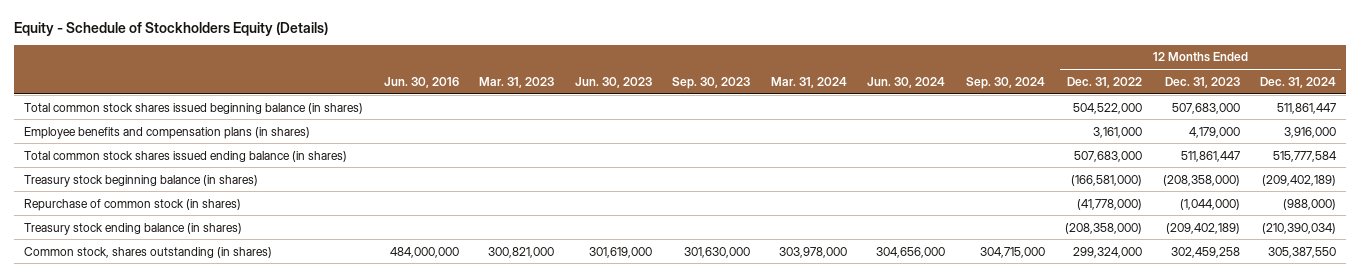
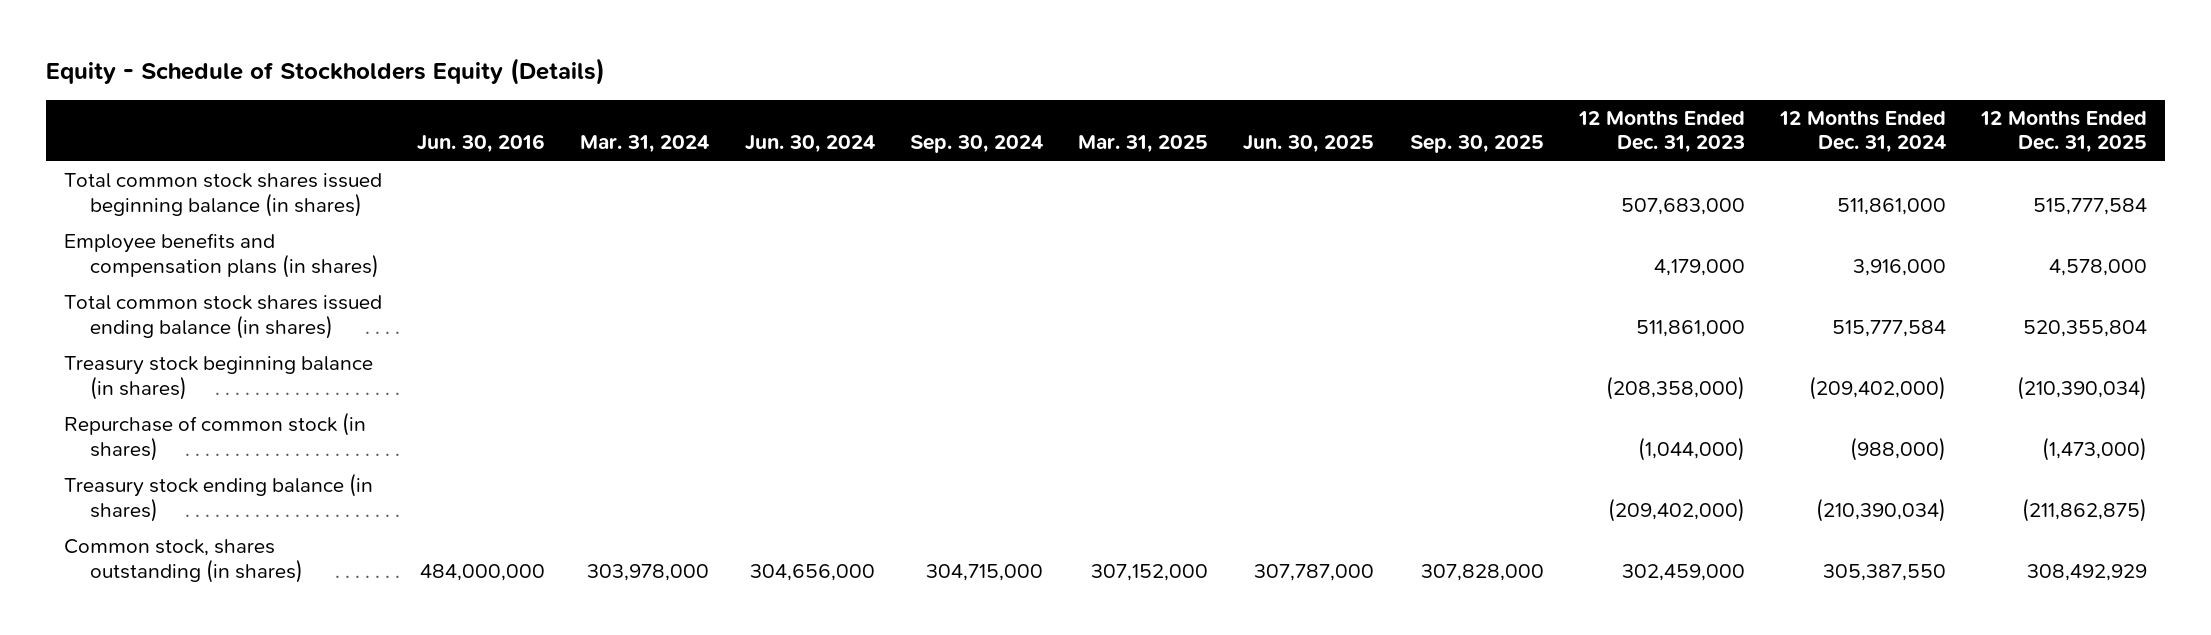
[479,76,555,88] Mar. 31, 2023 -> none
[574,76,652,88] Jun. 30, 2023 -> none
[672,76,751,89] Sep. 30, 2023 -> none
[1067,76,1143,88] Dec. 31, 2022 -> none
none -> [1078,135,1209,154] Mar. 31, 2025
none -> [1243,135,1375,154] Jun. 30, 2025
none -> [1409,135,1544,154] Sep. 30, 2025
none -> [1980,110,2148,154] 12 Months Ended Dec. 31, 2025
[1277,102,1337,114] 511,861,447 -> [1836,197,1946,215] 511,861,000
[1180,150,1240,162] 511,861,447 -> [1635,319,1745,337] 511,861,000
[1262,174,1337,186] (209,402,189) -> [1808,375,1946,400] (209,402,000)
[1165,222,1240,234] (209,402,189) -> [1607,497,1745,522] (209,402,000)
[1170,246,1240,258] 302,459,258 -> [1621,563,1745,581] 302,459,000

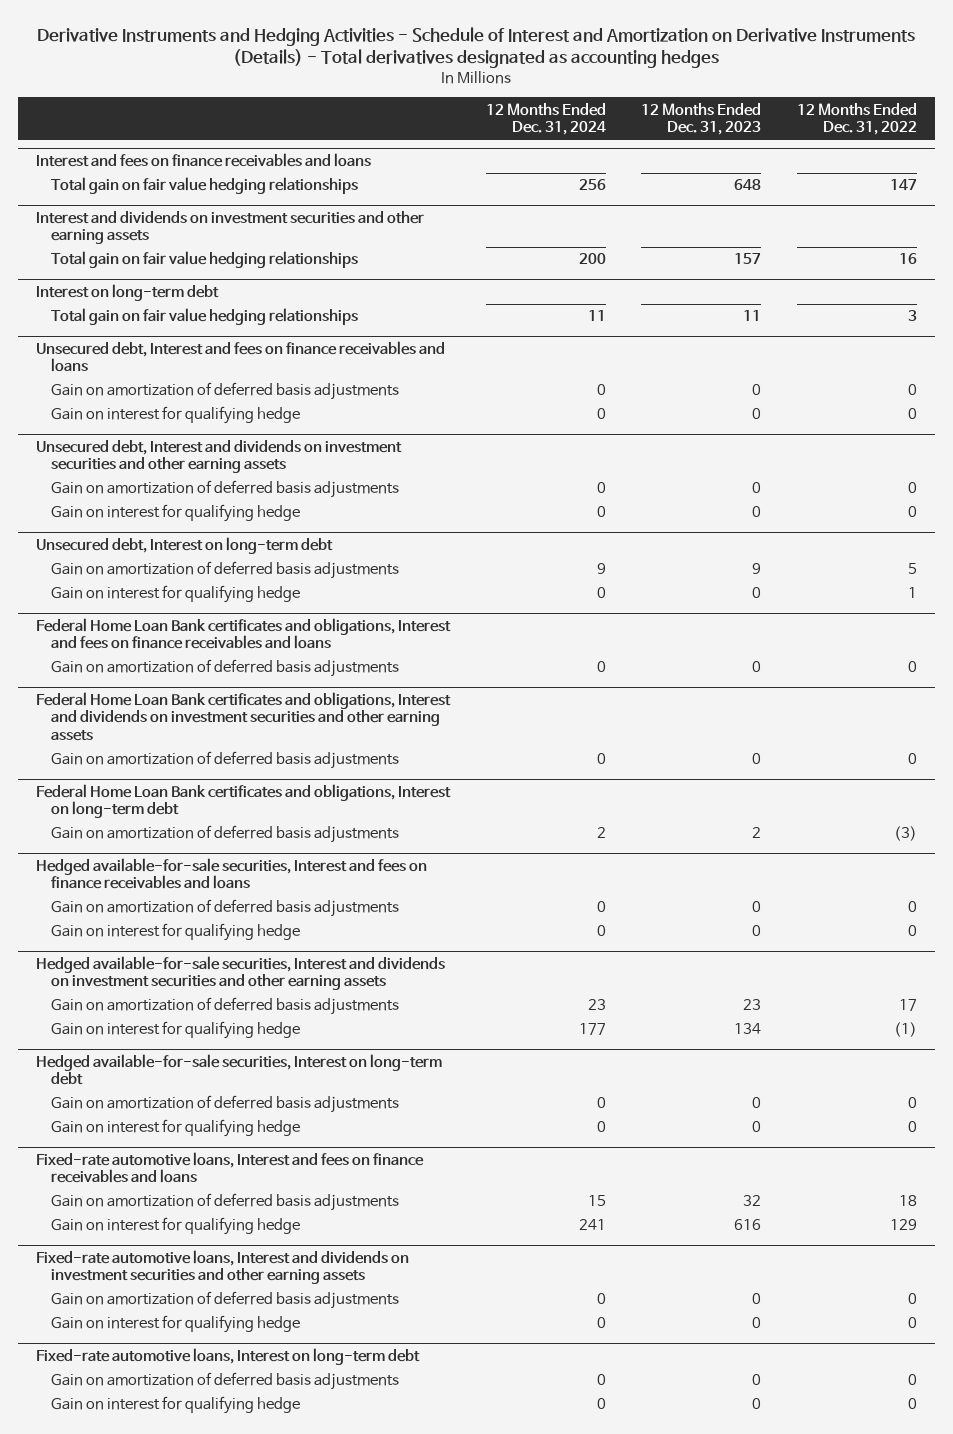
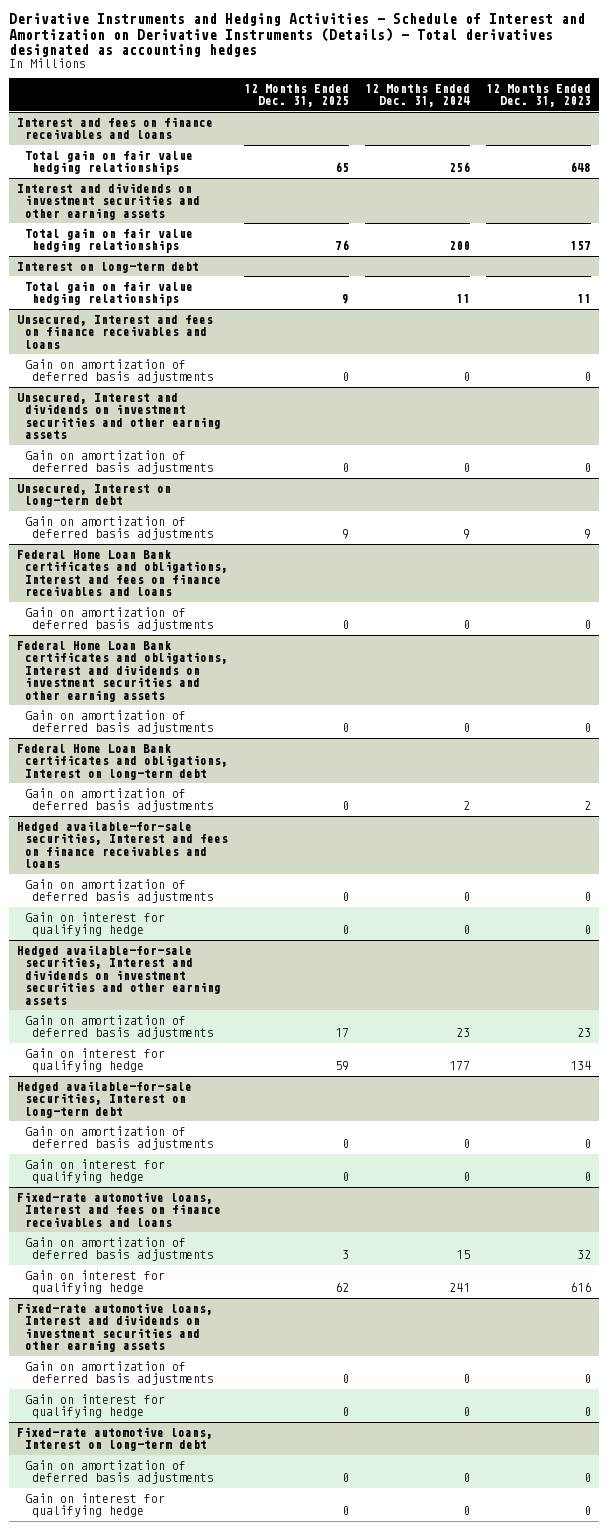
[796,102,917,136] 12 Months Ended Dec. 31, 2022 -> none
none -> [243,83,349,108] 12 Months Ended Dec. 31, 2025
[36,341,446,373] Unsecured debt, Interest and fees on finance receivables and loans -> [17,314,214,349] Unsecured, Interest and fees on finance receivables and loans
[51,406,301,425] Gain on interest for qualifying hedge -> none
[36,440,403,474] Unsecured debt, Interest and dividends on investment securities and other earning assets -> [17,392,221,440] Unsecured, Interest and dividends on investment securities and other earning assets
[51,504,301,523] Gain on interest for qualifying hedge -> none
[36,537,334,555] Unsecured debt, Interest on long-term debt -> [17,483,172,508] Unsecured, Interest on long-term debt
[51,585,301,604] Gain on interest for qualifying hedge -> none

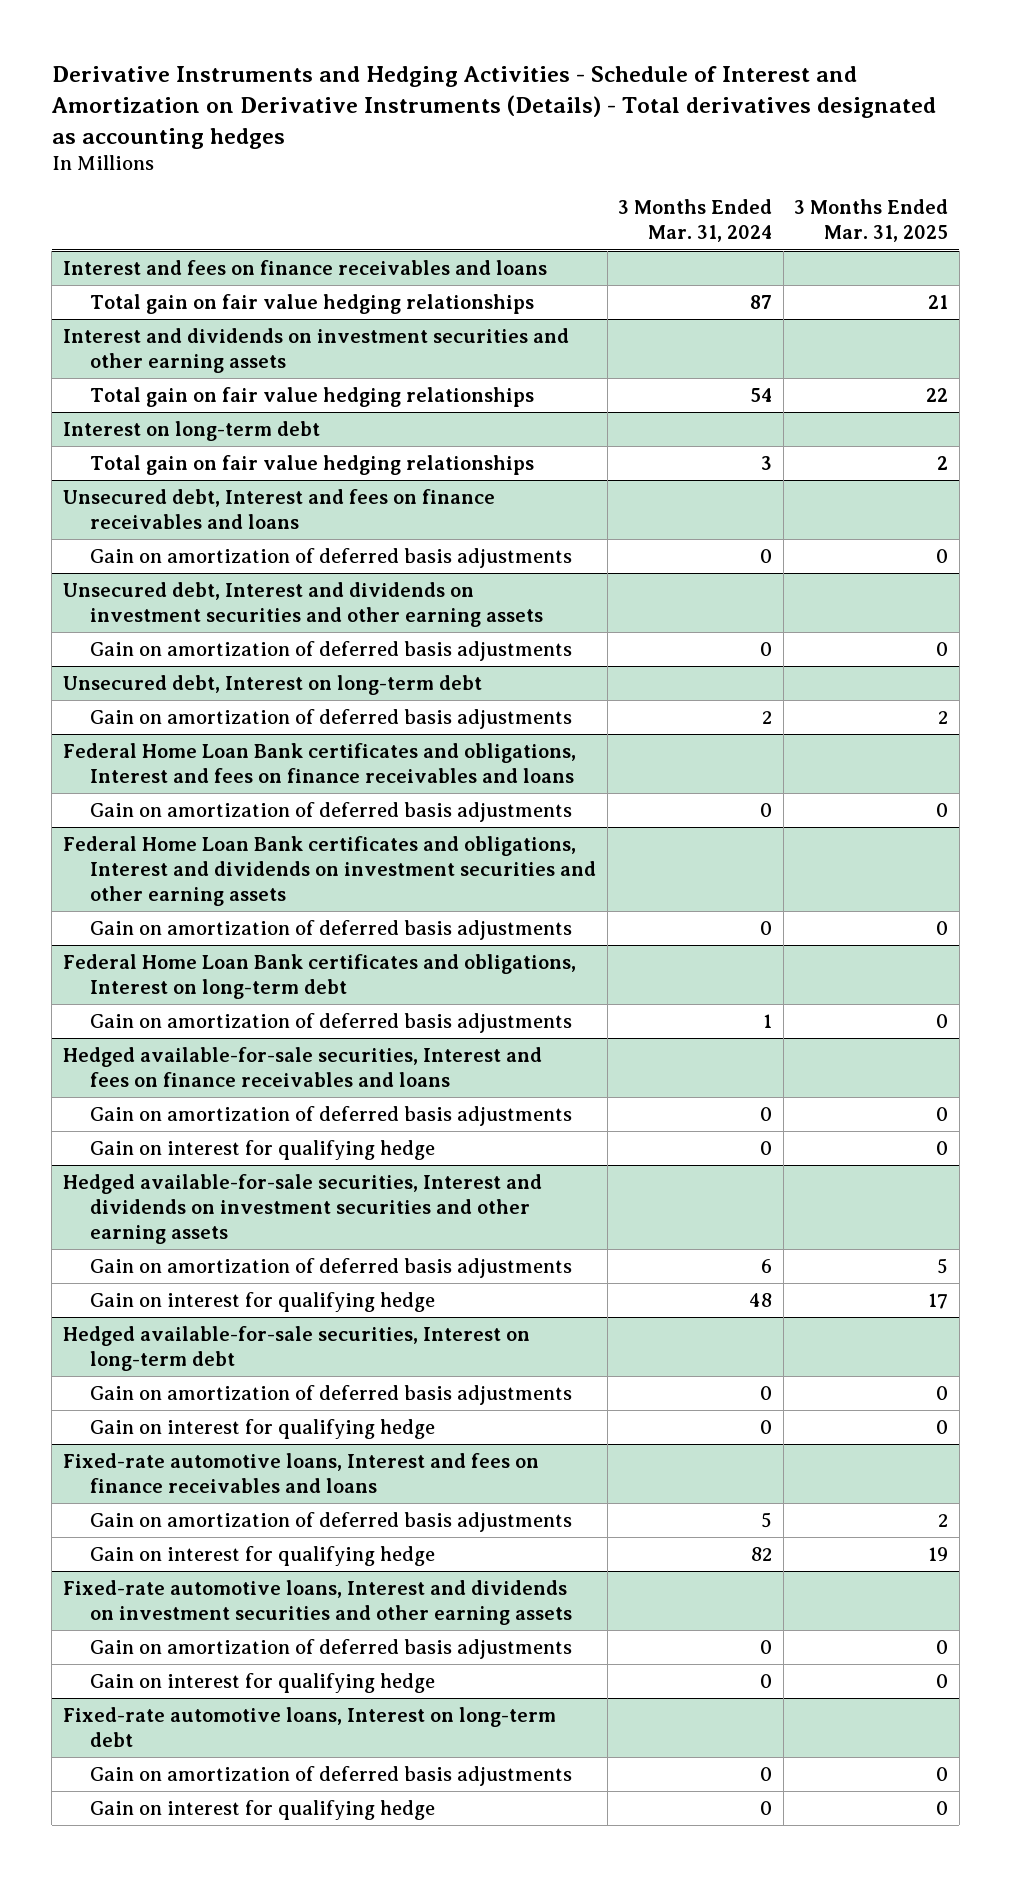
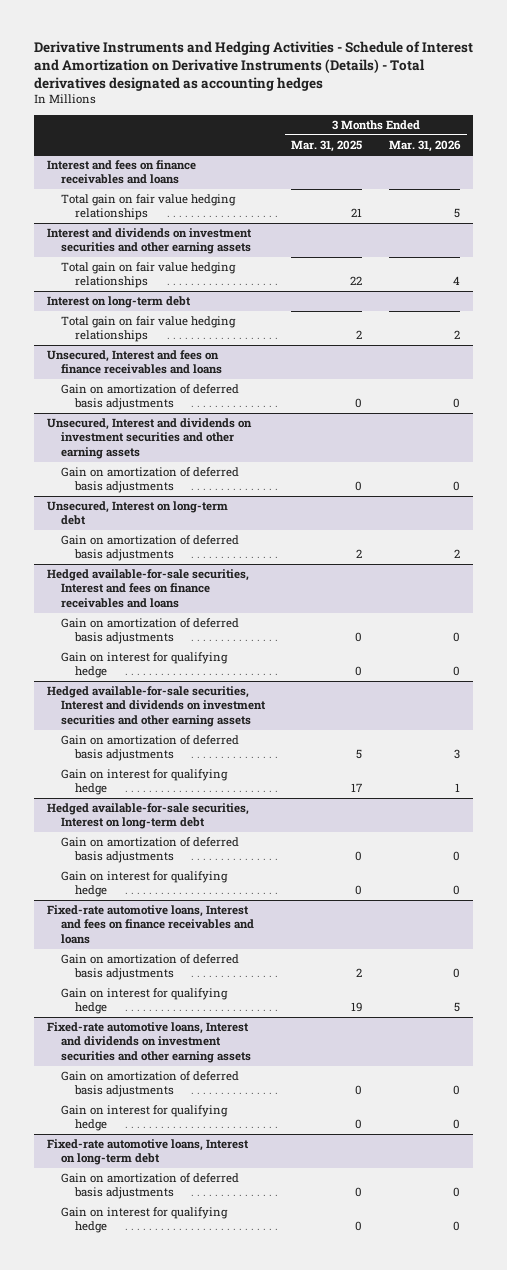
[618,199,773,243] 3 Months Ended Mar. 31, 2024 -> none
none -> [388,139,461,152] Mar. 31, 2026
[62,489,495,529] Unsecured debt, Interest and fees on finance receivables and loans -> [47,350,222,375] Unsecured, Interest and fees on finance receivables and loans
[62,582,544,627] Unsecured debt, Interest and dividends on investment securities and other earning assets -> [47,418,253,459] Unsecured, Interest and dividends on investment securities and other earning assets
[62,675,482,696] Unsecured debt, Interest on long-term debt -> [47,501,229,526] Unsecured, Interest on long-term debt
[62,743,576,783] Federal Home Loan Bank certificates and obligations, Interest and fees on finance receivables and loans -> none
[90,802,573,823] Gain on amortization of deferred basis adjustments -> none
[62,836,597,906] Federal Home Loan Bank certificates and obligations, Interest and dividends on investment securities and other earning assets -> none
[90,920,573,941] Gain on amortization of deferred basis adjustments -> none
[62,954,576,999] Federal Home Loan Bank certificates and obligations, Interest on long-term debt -> none
[90,1013,573,1034] Gain on amortization of deferred basis adjustments -> none

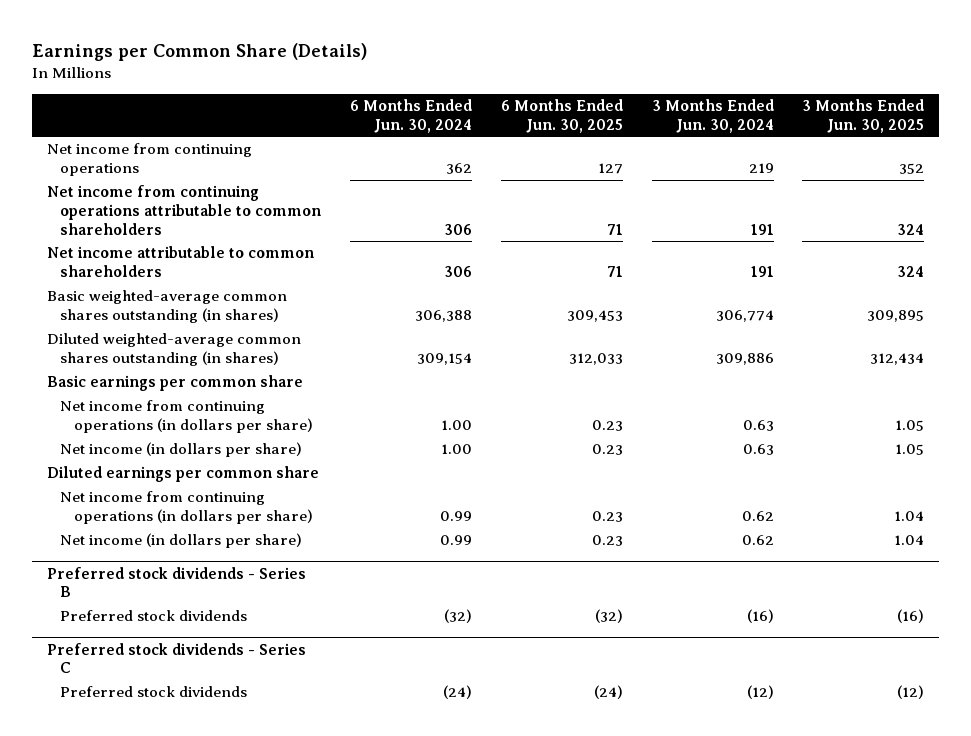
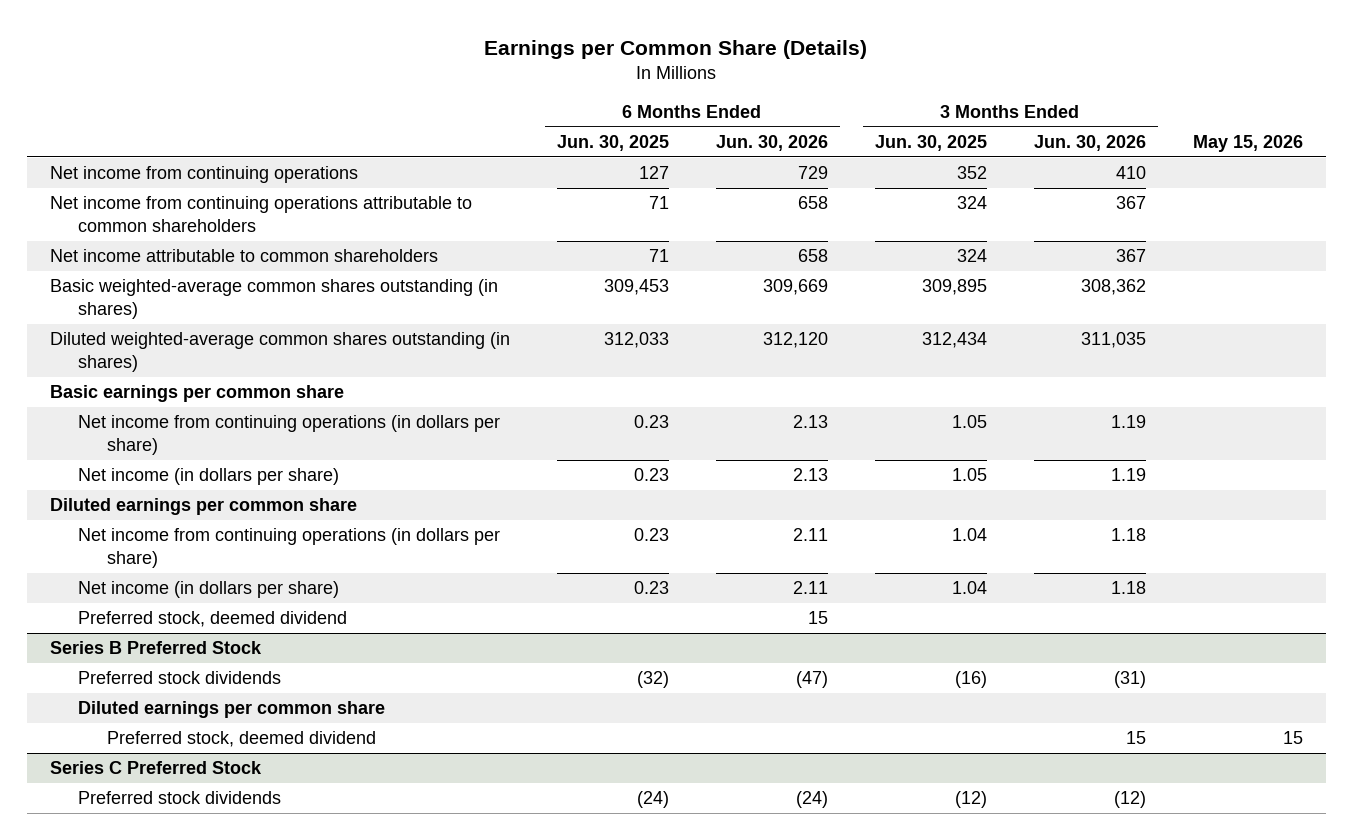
[349,99,472,133] 6 Months Ended Jun. 30, 2024 -> none
[651,99,774,133] 3 Months Ended Jun. 30, 2024 -> none
none -> [715,134,828,151] Jun. 30, 2026
none -> [1033,134,1146,151] Jun. 30, 2026
none -> [1192,134,1303,152] May 15, 2026
none -> [78,611,348,628] Preferred stock, deemed dividend
[46,566,306,598] Preferred stock dividends - Series B -> [50,641,263,655] Series B Preferred Stock
none -> [78,701,386,719] Diluted earnings per common share
none -> [106,731,376,748] Preferred stock, deemed dividend
[46,642,306,674] Preferred stock dividends - Series C -> [50,761,263,775] Series C Preferred Stock

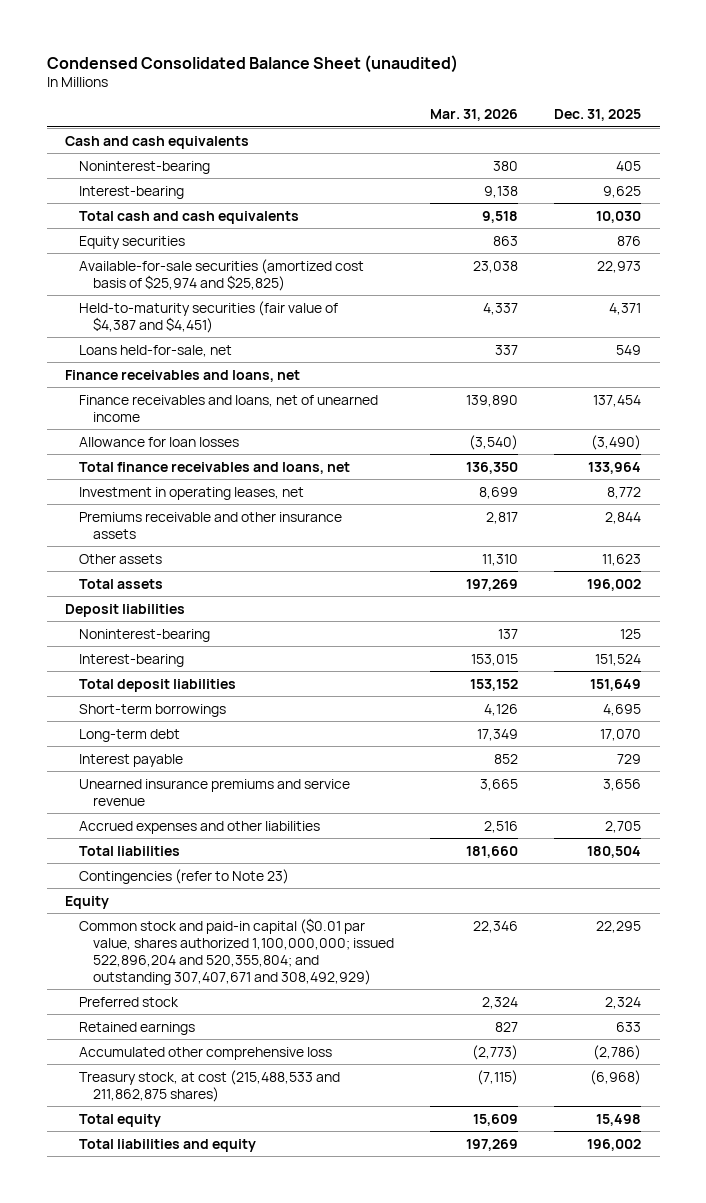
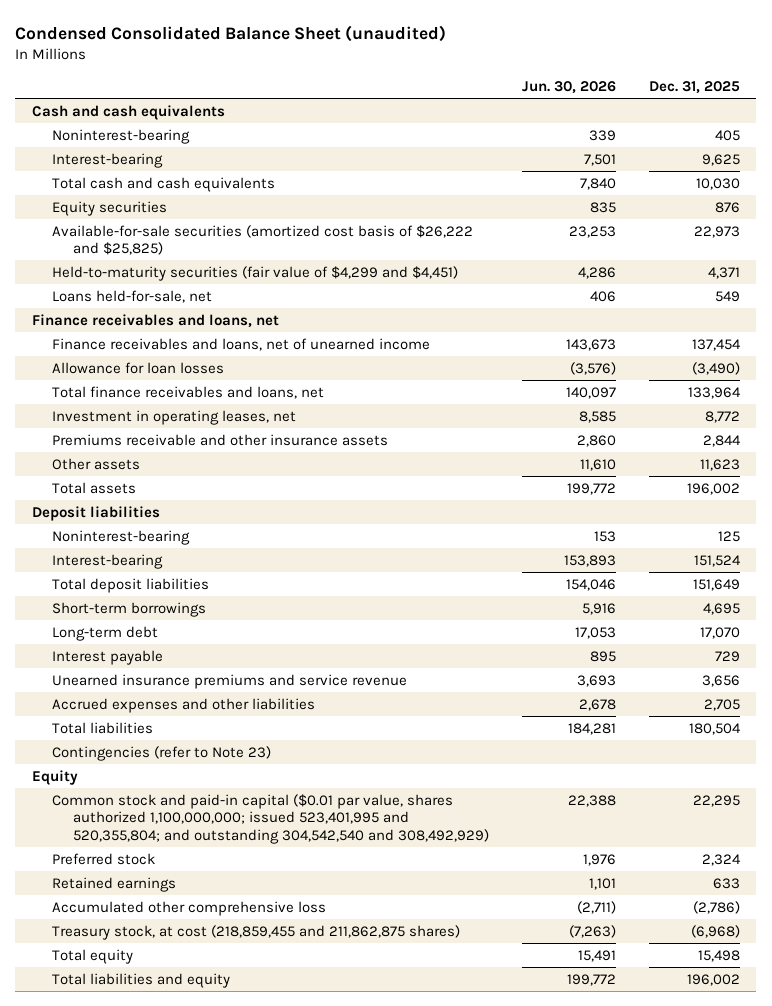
[430,109,519,122] Mar. 31, 2026 -> none
none -> [521,81,616,95] Jun. 30, 2026
[79,258,365,291] Available-for-sale securities (amortized cost basis of $25,974 and $25,825) -> [52,224,474,256] Available-for-sale securities (amortized cost basis of $26,222 and $25,825)
[79,300,339,333] Held-to-maturity securities (fair value of $4,387 and $4,451) -> [52,265,459,281] Held-to-maturity securities (fair value of $4,299 and $4,451)
[79,917,395,985] Common stock and paid-in capital ($0.01 par value, shares authorized 1,100,000,000; issued 522,896,204 and 520,355,804; and outstanding 307,407,671 and 308,492,929) -> [52,793,489,844] Common stock and paid-in capital ($0.01 par value, shares authorized 1,100,000,000; issued 523,401,995 and 520,355,804; and outstanding 304,542,540 and 308,492,929)
[79,1069,341,1102] Treasury stock, at cost (215,488,533 and 211,862,875 shares) -> [52,924,461,940] Treasury stock, at cost (218,859,455 and 211,862,875 shares)

